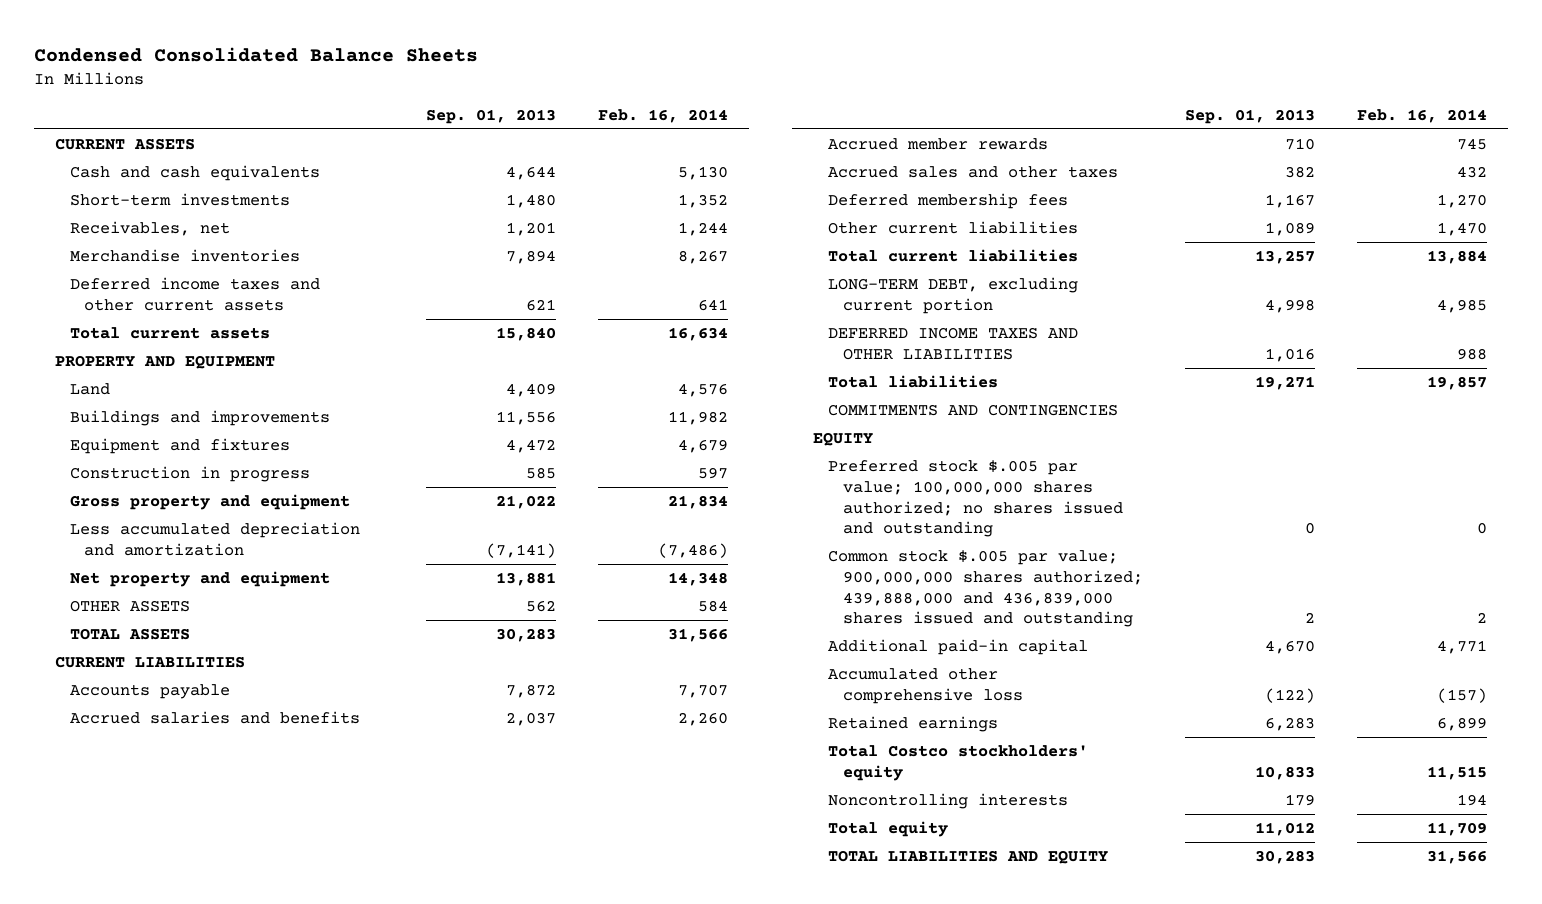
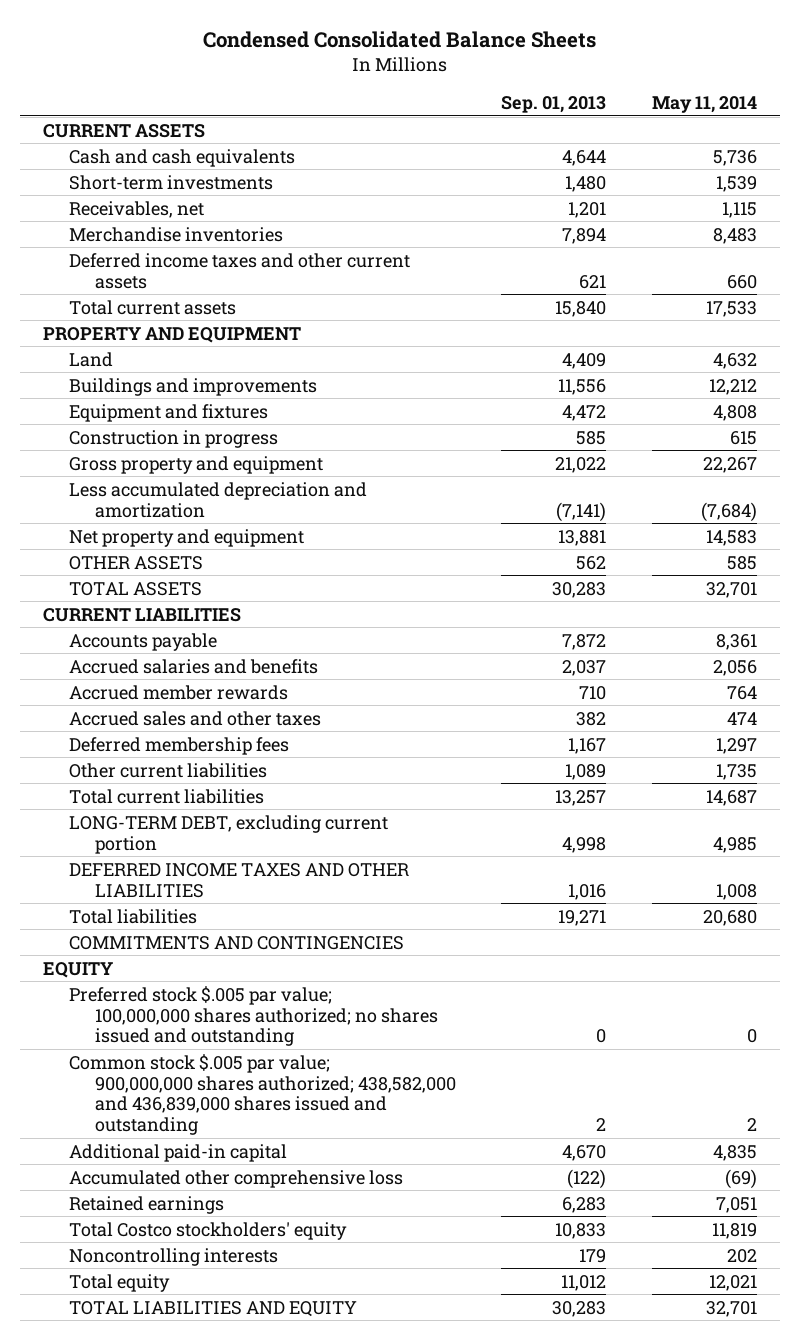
[598,108,729,123] Feb. 16, 2014 -> none
none -> [652,95,758,113] May 11, 2014
[828,549,1143,628] Common stock $.005 par value; 900,000,000 shares authorized; 439,888,000 and 436,839,000 shares issued and outstanding -> [68,1053,456,1136] Common stock $.005 par value; 900,000,000 shares authorized; 438,582,000 and 436,839,000 shares issued and outstanding

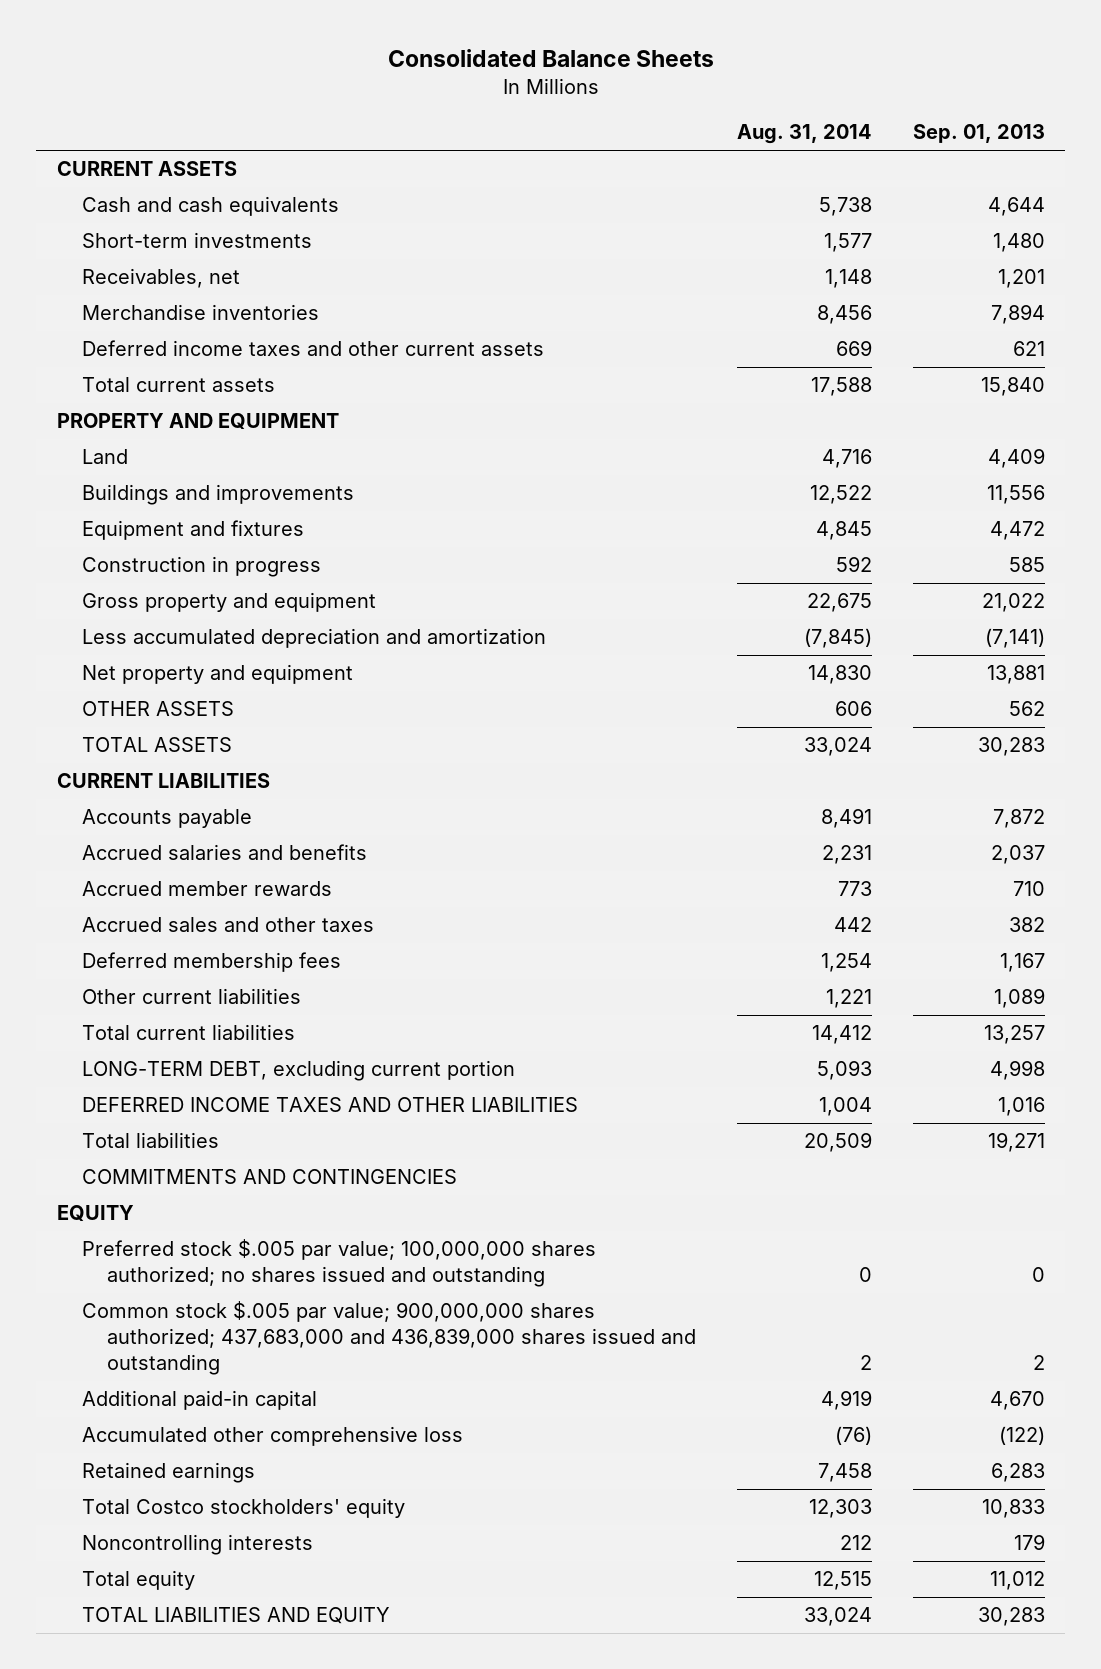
[202,31,596,49] Condensed Consolidated Balance Sheets -> [387,49,714,68] Consolidated Balance Sheets
[652,95,758,113] May 11, 2014 -> none
none -> [736,124,872,145] Aug. 31, 2014
[68,1053,456,1136] Common stock $.005 par value; 900,000,000 shares authorized; 438,582,000 and 436,839,000 shares issued and outstanding -> [81,1301,697,1375] Common stock $.005 par value; 900,000,000 shares authorized; 437,683,000 and 436,839,000 shares issued and outstanding

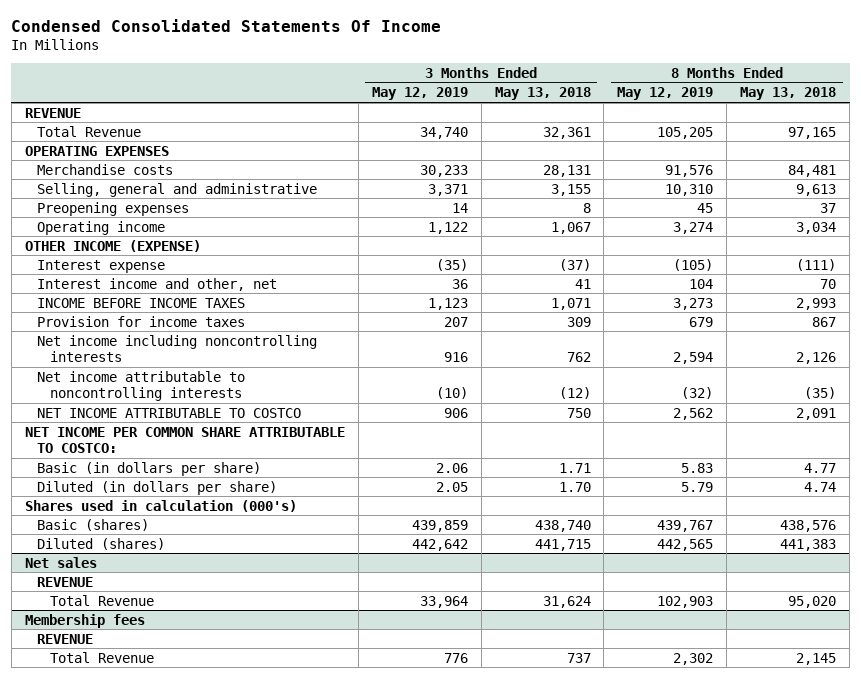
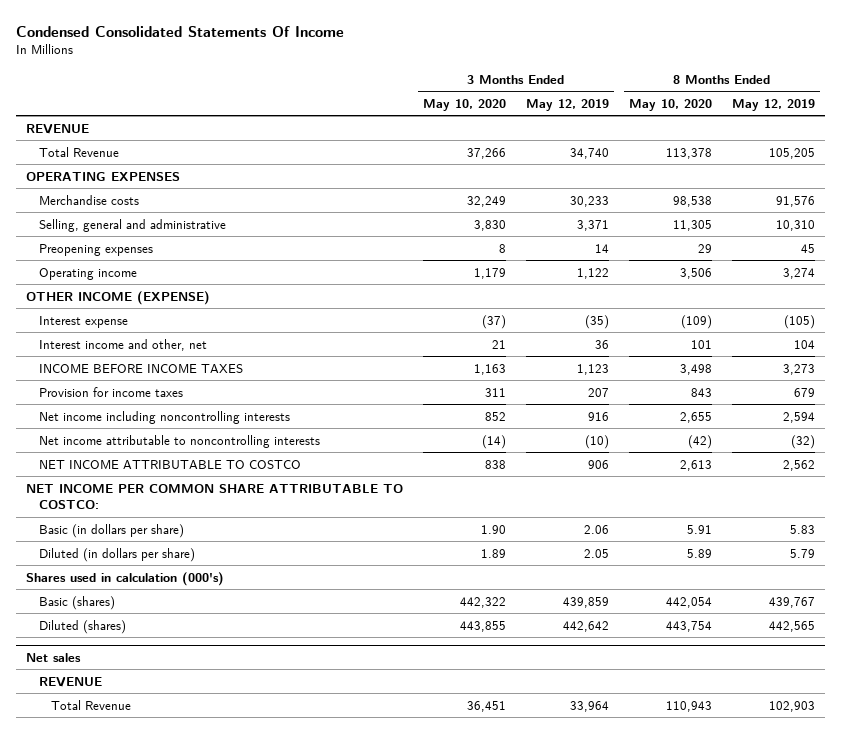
[494,87,591,101] May 13, 2018 -> none
[740,87,837,101] May 13, 2018 -> none
none -> [423,98,507,111] May 10, 2020
none -> [629,98,713,111] May 10, 2020
[24,613,145,628] Membership fees -> none
[37,633,94,644] REVENUE -> none
[49,651,154,663] Total Revenue -> none

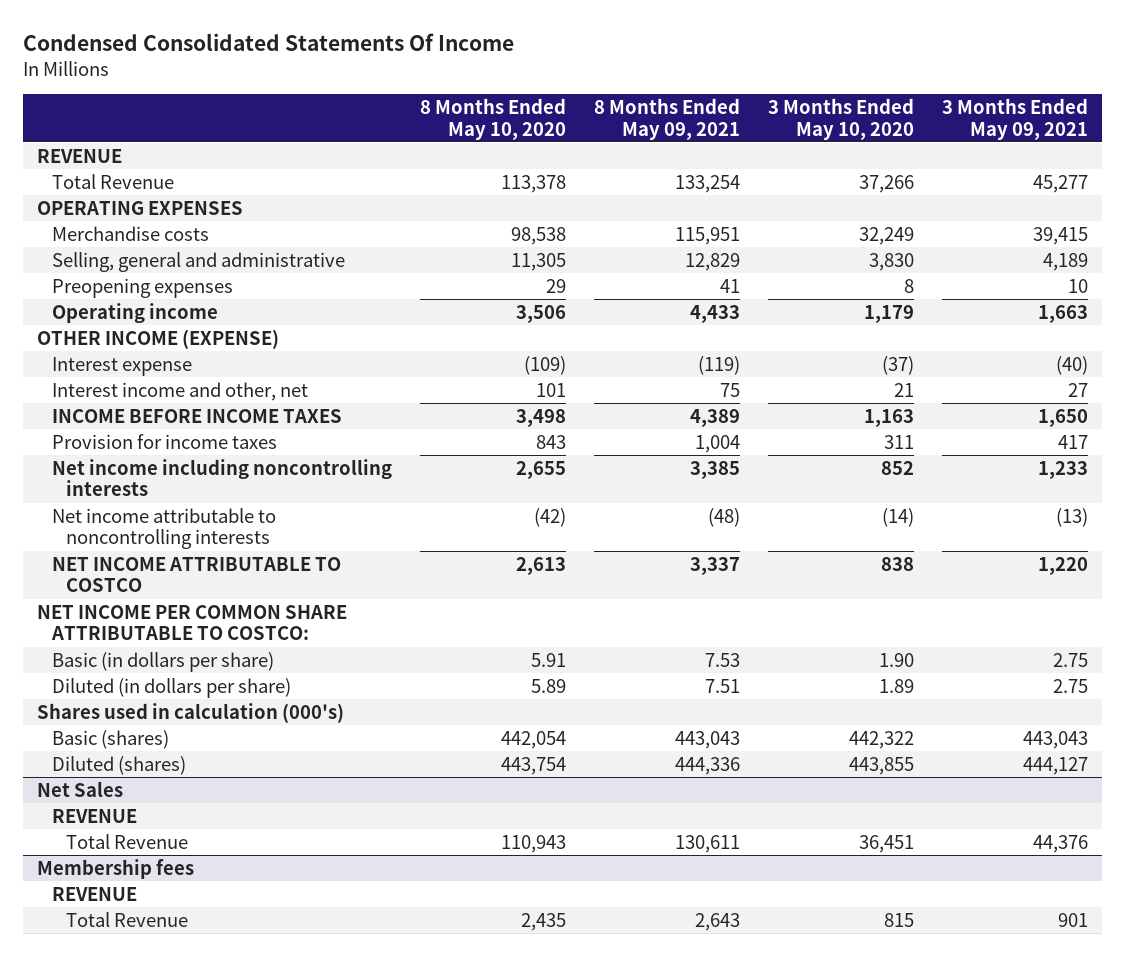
[526,98,610,111] May 12, 2019 -> none
[732,98,816,111] May 12, 2019 -> none
none -> [593,97,740,140] 8 Months Ended May 09, 2021
none -> [942,97,1089,140] 3 Months Ended May 09, 2021
[26,652,82,662] Net sales -> [36,780,123,797] Net Sales
none -> [36,858,194,879] Membership fees
none -> [51,886,137,901] REVENUE
none -> [66,911,189,927] Total Revenue

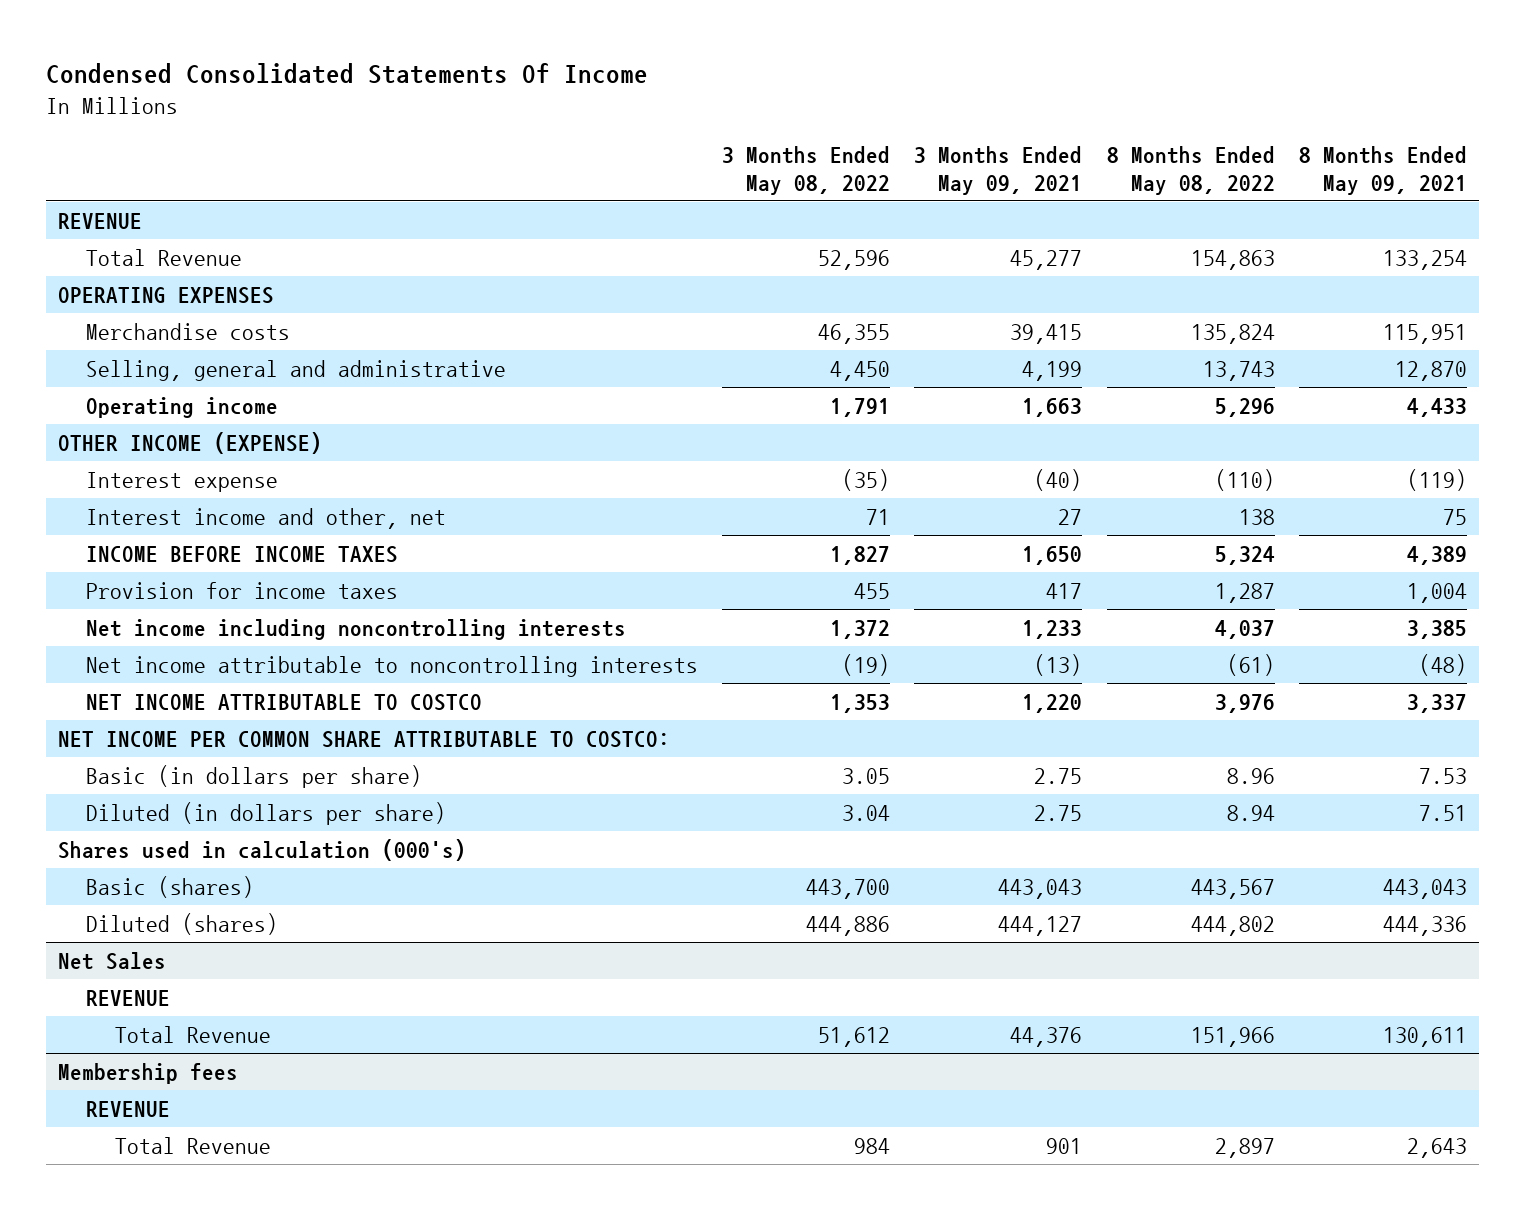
[419,97,566,140] 8 Months Ended May 10, 2020 -> none
[767,97,914,140] 3 Months Ended May 10, 2020 -> none
none -> [722,145,891,195] 3 Months Ended May 08, 2022
none -> [1106,145,1275,195] 8 Months Ended May 08, 2022
[51,277,233,298] Preopening expenses -> none
[684,252,740,271] 12,829 -> [1394,360,1467,381] 12,870
[1043,252,1089,271] 4,189 -> [1022,360,1083,381] 4,199

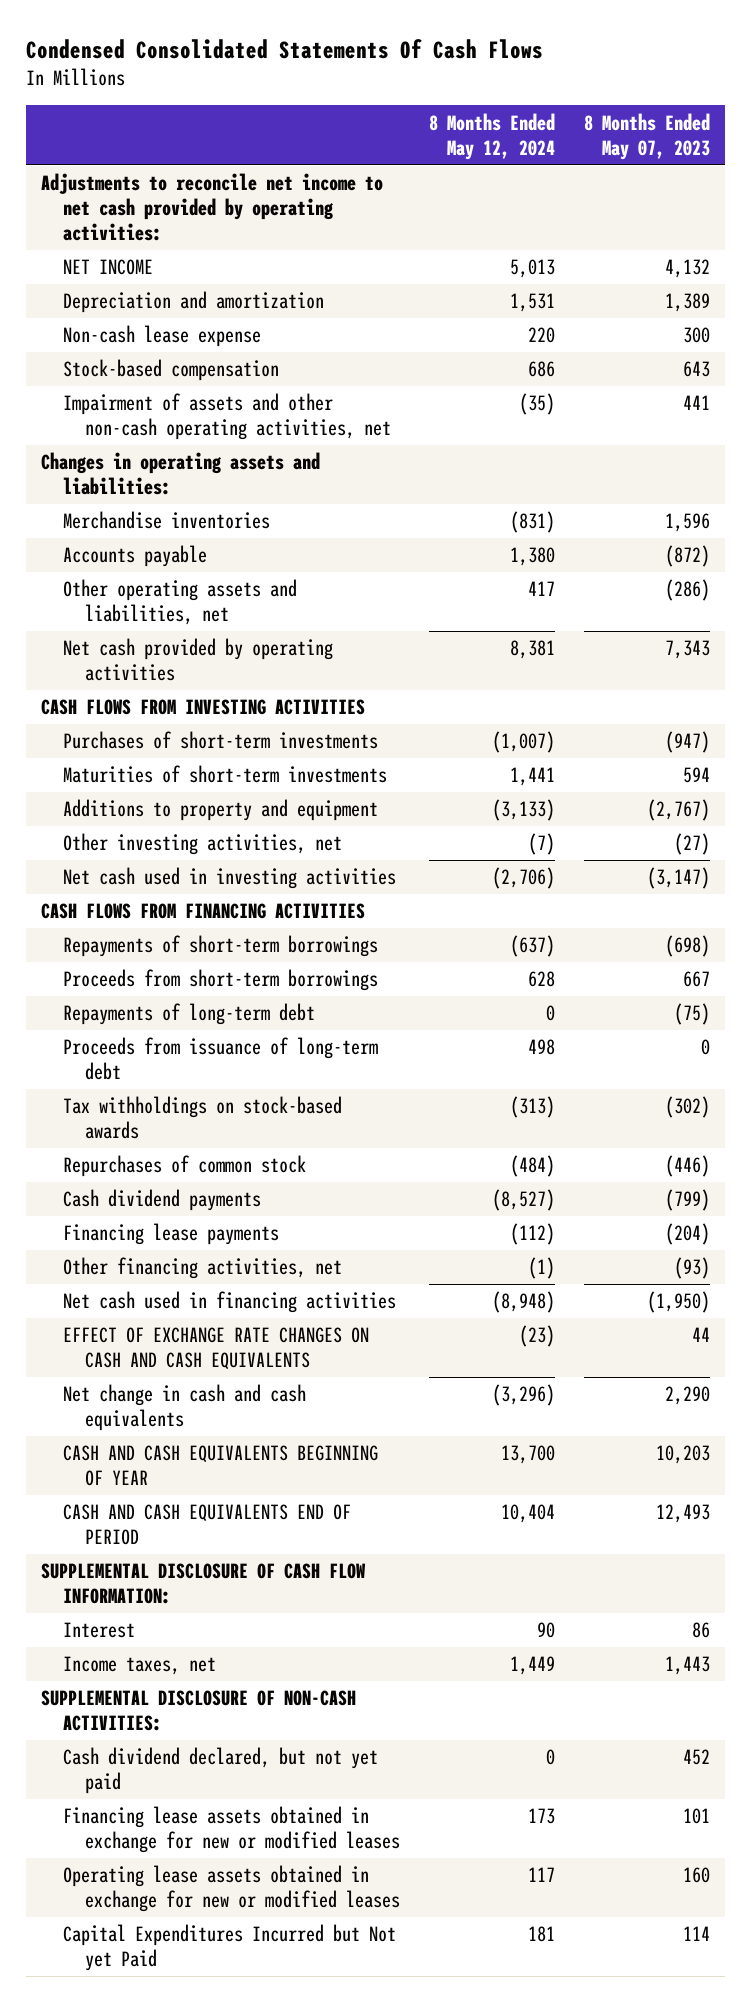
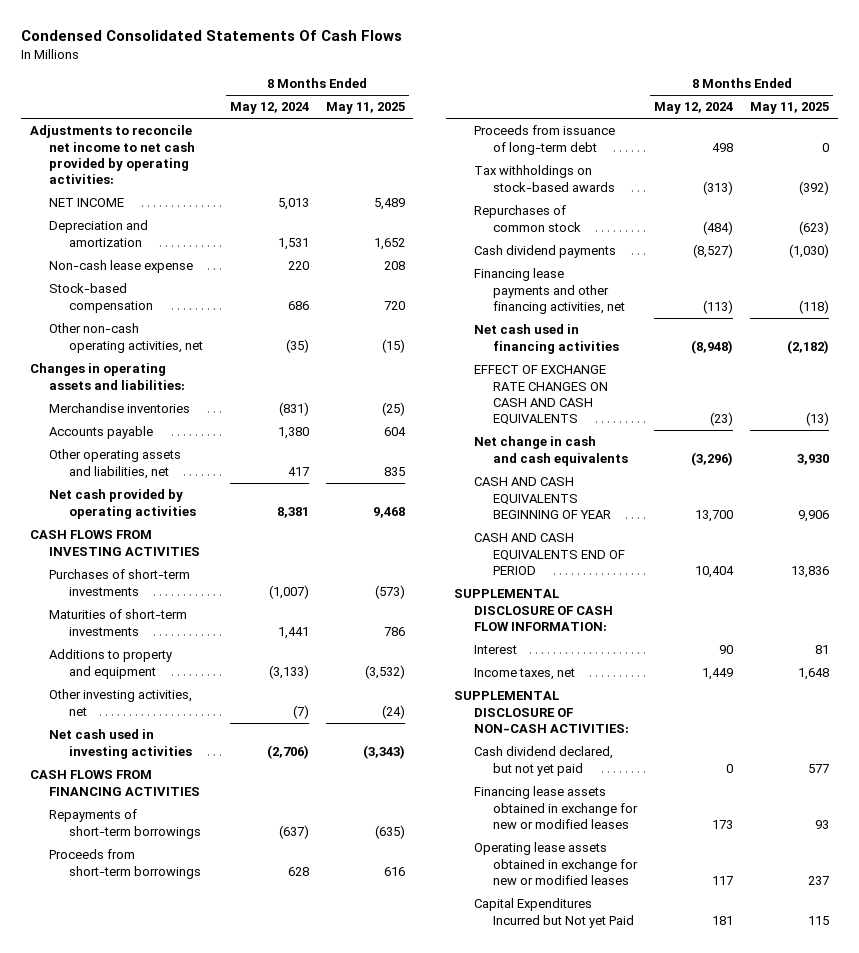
[584,112,711,160] 8 Months Ended May 07, 2023 -> none
none -> [325,102,405,115] May 11, 2025
[62,393,392,441] Impairment of assets and other non-cash operating activities, net -> [49,323,204,353] Other non-cash operating activities, net
[62,1003,315,1026] Repayments of long-term debt -> none
[62,1257,342,1280] Other financing activities, net -> none
[62,1223,279,1246] Financing lease payments -> [473,268,626,315] Financing lease payments and other financing activities, net
[510,1223,556,1246] (112) -> [703,300,734,315] (113)

